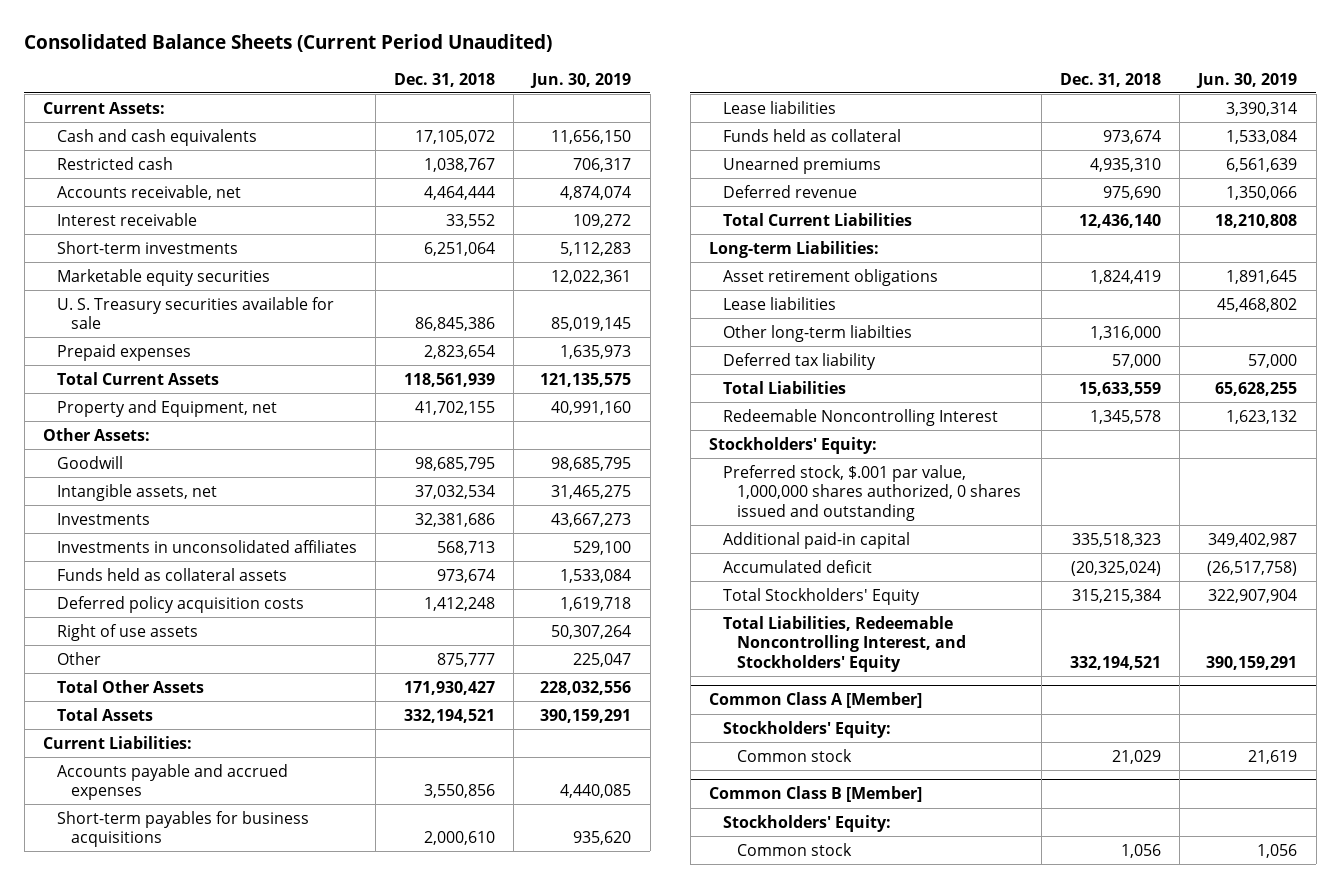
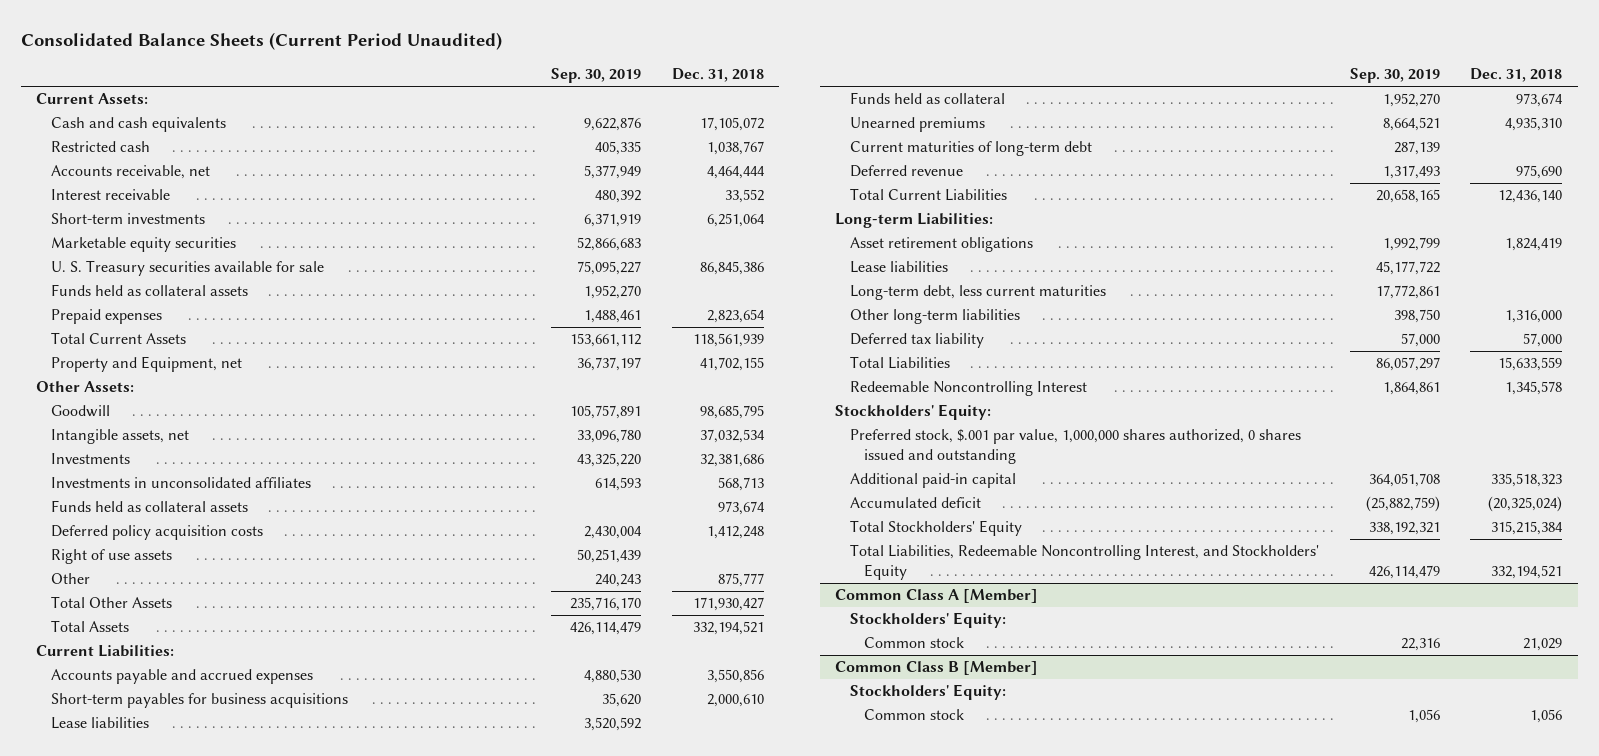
[530,72,632,88] Jun. 30, 2019 -> none
none -> [551,68,642,84] Sep. 30, 2019
none -> [51,284,249,297] Funds held as collateral assets
none -> [849,141,1092,157] Current maturities of long-term debt
none -> [849,285,1106,301] Long-term debt, less current maturities
[722,324,912,342] Other long-term liabilties -> [849,309,1020,325] Other long-term liabilities

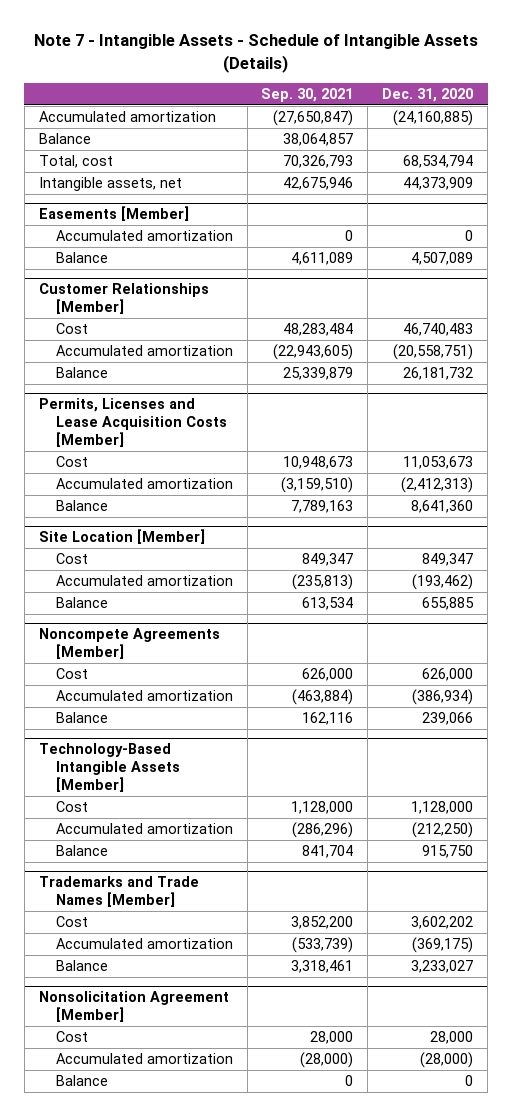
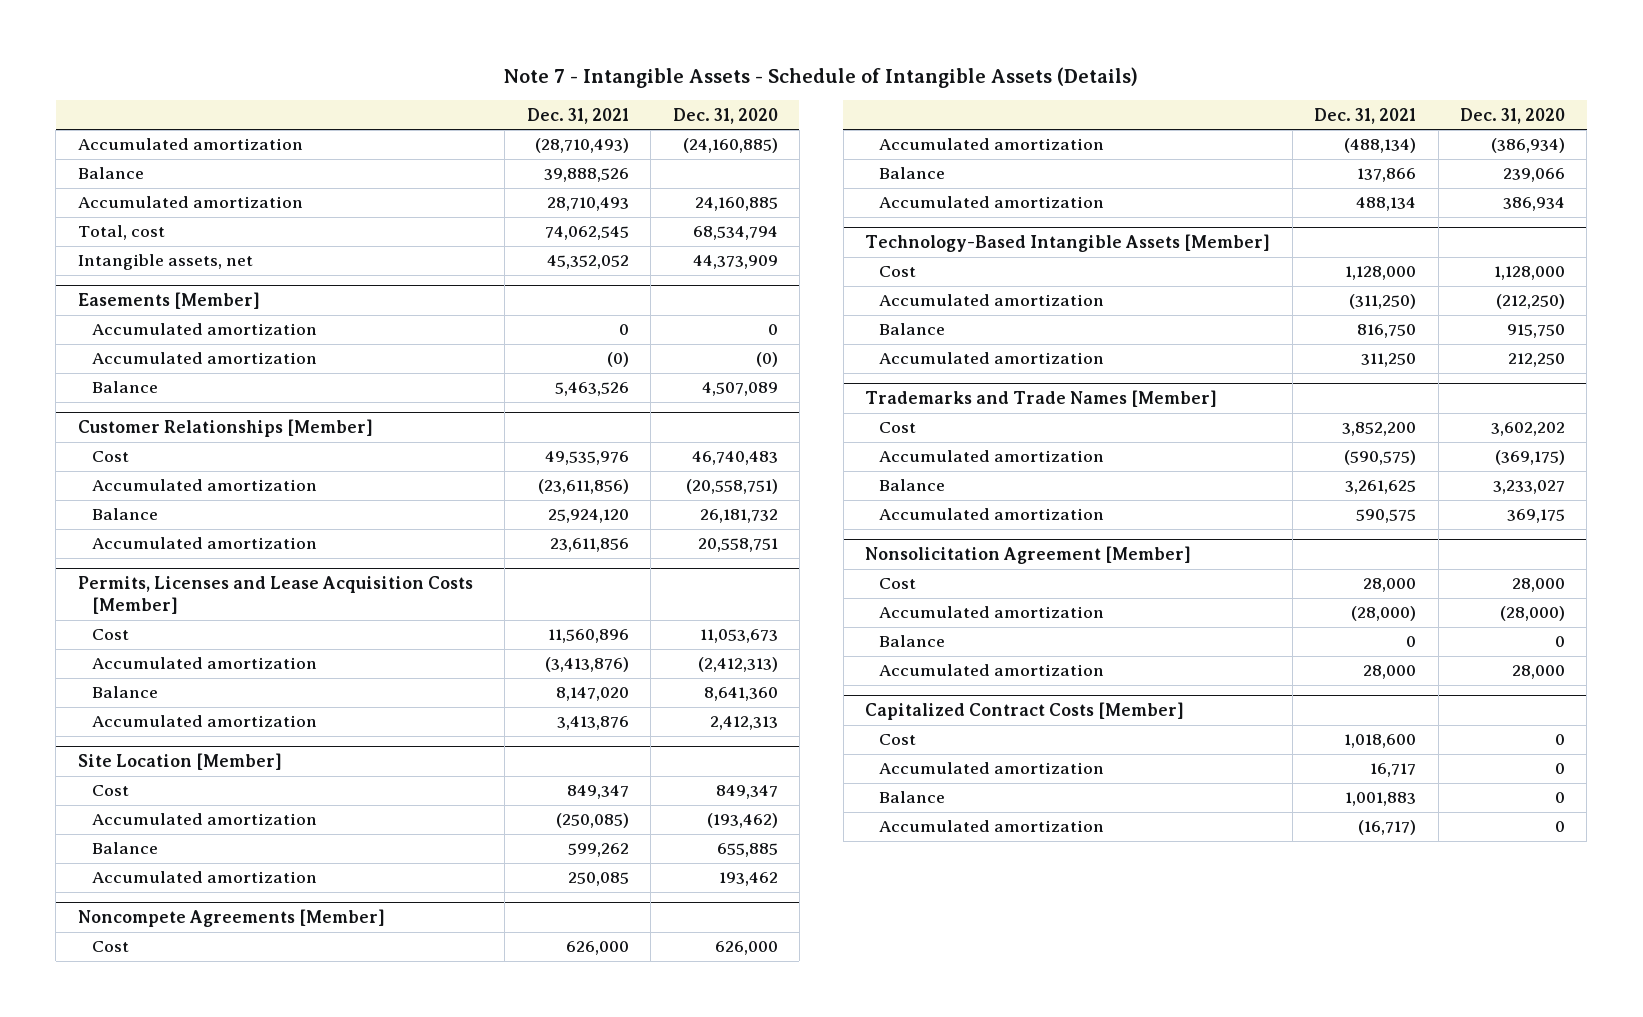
[261,87,354,102] Sep. 30, 2021 -> none
none -> [526,107,629,124] Dec. 31, 2021
none -> [77,196,303,209] Accumulated amortization
none -> [91,352,317,365] Accumulated amortization
none -> [91,537,317,550] Accumulated amortization
none -> [91,715,317,728] Accumulated amortization
none -> [91,871,317,884] Accumulated amortization
none -> [879,196,1105,209] Accumulated amortization
none -> [879,352,1105,365] Accumulated amortization
none -> [879,508,1105,521] Accumulated amortization
none -> [879,664,1105,677] Accumulated amortization
none -> [865,702,1185,721] Capitalized Contract Costs [Member]
none -> [879,734,917,746] Cost
none -> [879,762,1105,775] Accumulated amortization
none -> [879,791,946,804] Balance
none -> [879,820,1105,833] Accumulated amortization

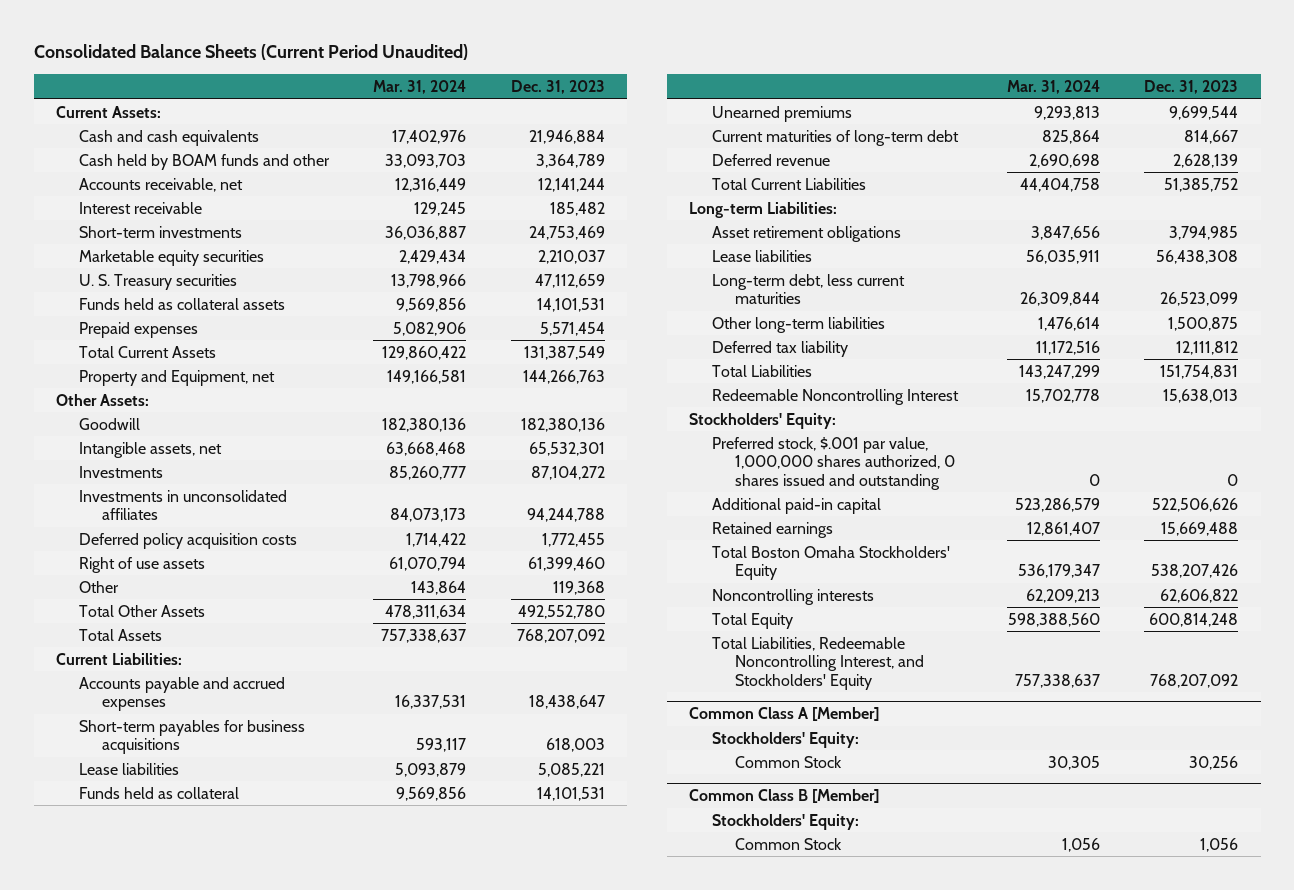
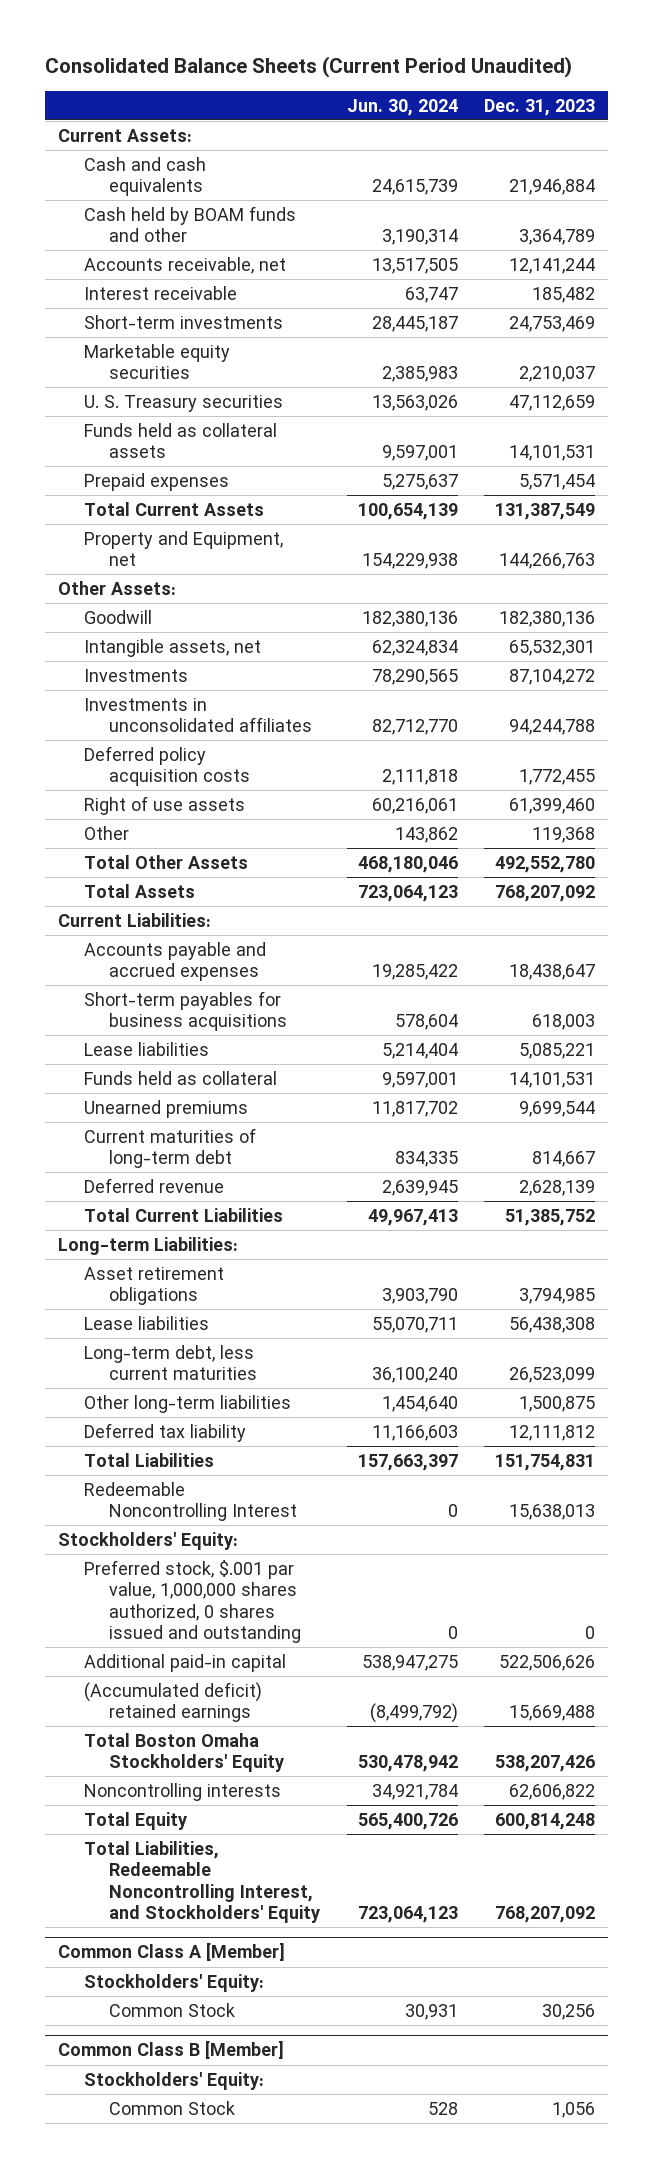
[373,79,467,94] Mar. 31, 2024 -> none
none -> [346,98,458,116] Jun. 30, 2024
[712,521,834,538] Retained earnings -> [83,1681,262,1723] (Accumulated deficit) retained earnings

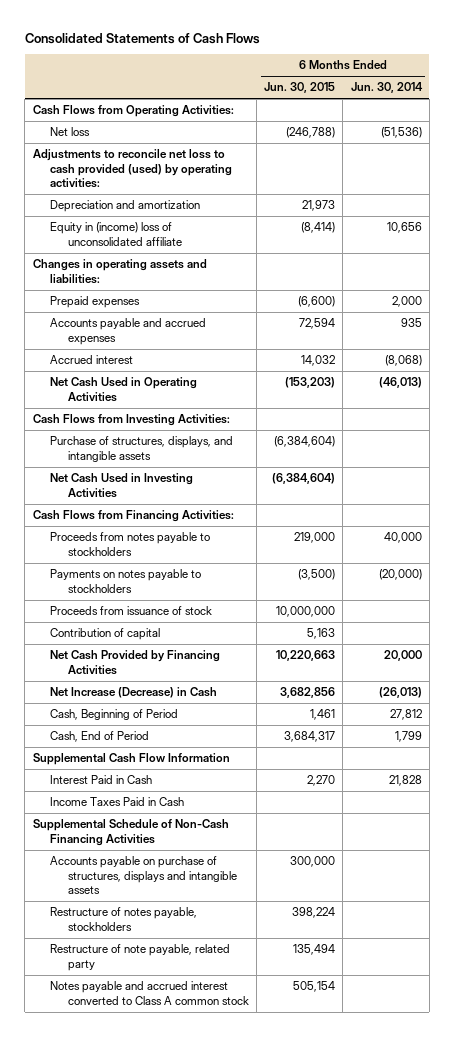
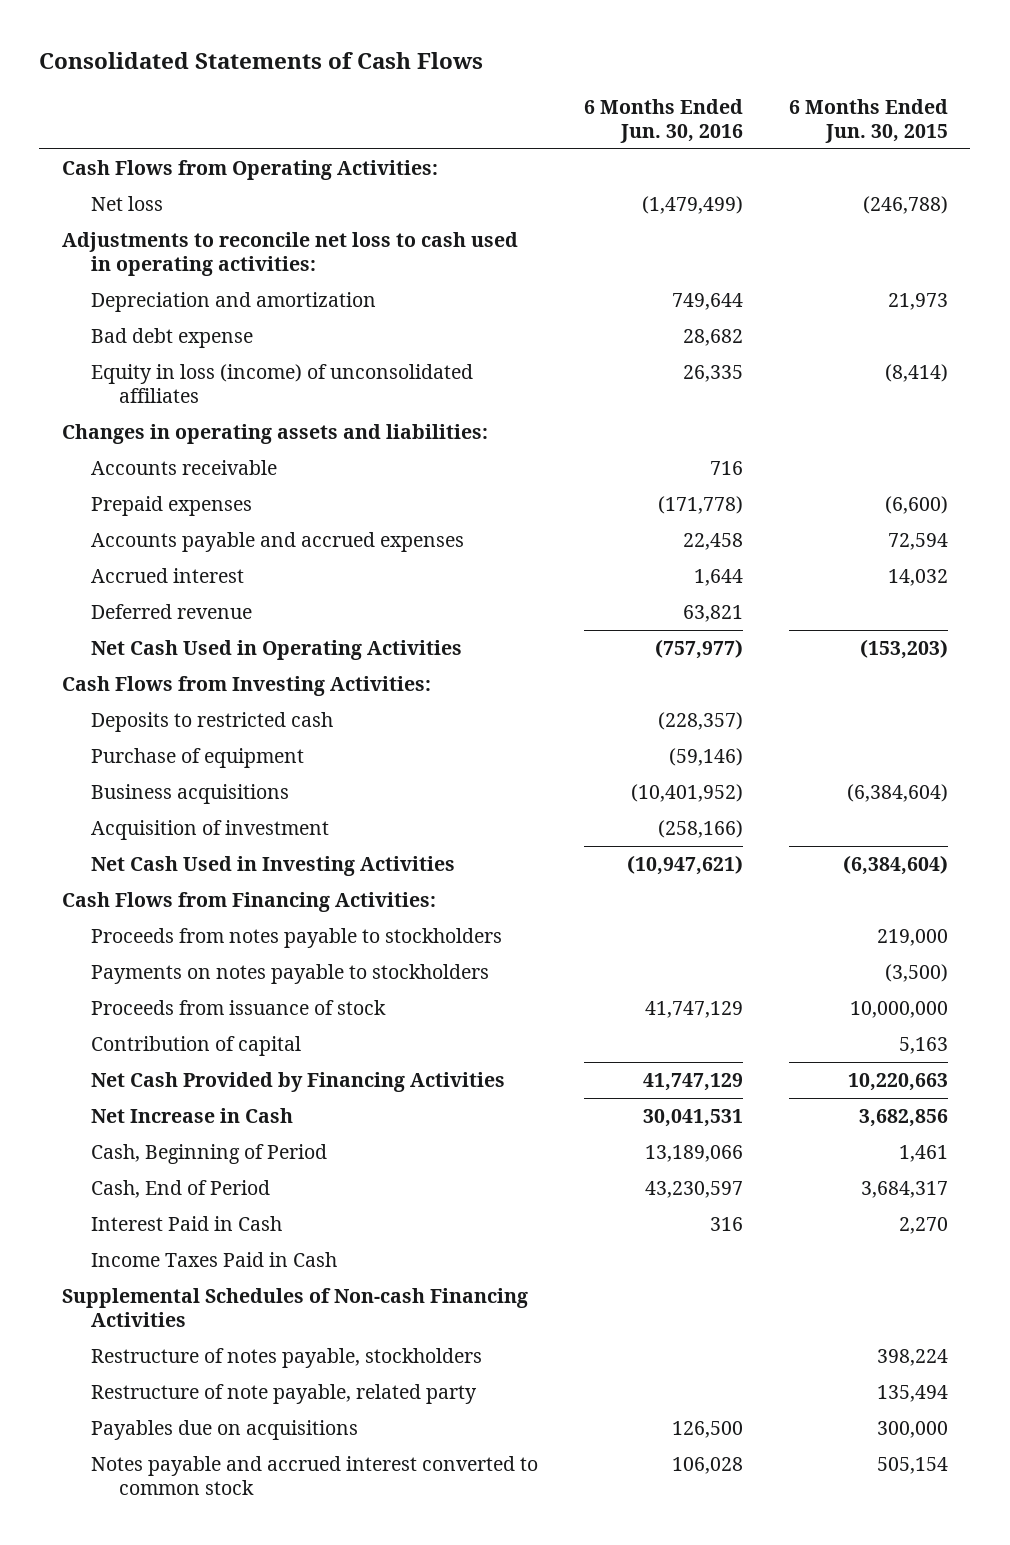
[350,82,423,94] Jun. 30, 2014 -> none
none -> [583,99,743,143] 6 Months Ended Jun. 30, 2016
[32,149,233,189] Adjustments to reconcile net loss to cash provided (used) by operating activities: -> [62,232,519,276] Adjustments to reconcile net loss to cash used in operating activities:
none -> [90,328,253,349] Bad debt expense
[50,222,183,246] Equity in (income) loss of unconsolidated affiliate -> [90,364,473,403] Equity in loss (income) of unconsolidated affiliates
none -> [90,460,277,476] Accounts receivable
none -> [90,604,252,620] Deferred revenue
none -> [90,712,333,733] Deposits to restricted cash
none -> [90,748,304,769] Purchase of equipment
[50,436,234,462] Purchase of structures, displays, and intangible assets -> [90,784,289,805] Business acquisitions
none -> [90,820,329,841] Acquisition of investment
[50,687,218,699] Net Increase (Decrease) in Cash -> [90,1108,293,1124] Net Increase in Cash
[32,753,230,766] Supplemental Cash Flow Information -> none
[50,856,238,895] Accounts payable on purchase of structures, displays and intangible assets -> none
[32,819,229,846] Supplemental Schedule of Non-Cash Financing Activities -> [62,1288,529,1327] Supplemental Schedules of Non-cash Financing Activities
none -> [90,1420,358,1441] Payables due on acquisitions
[50,981,250,1005] Notes payable and accrued interest converted to Class A common stock -> [90,1456,538,1495] Notes payable and accrued interest converted to common stock

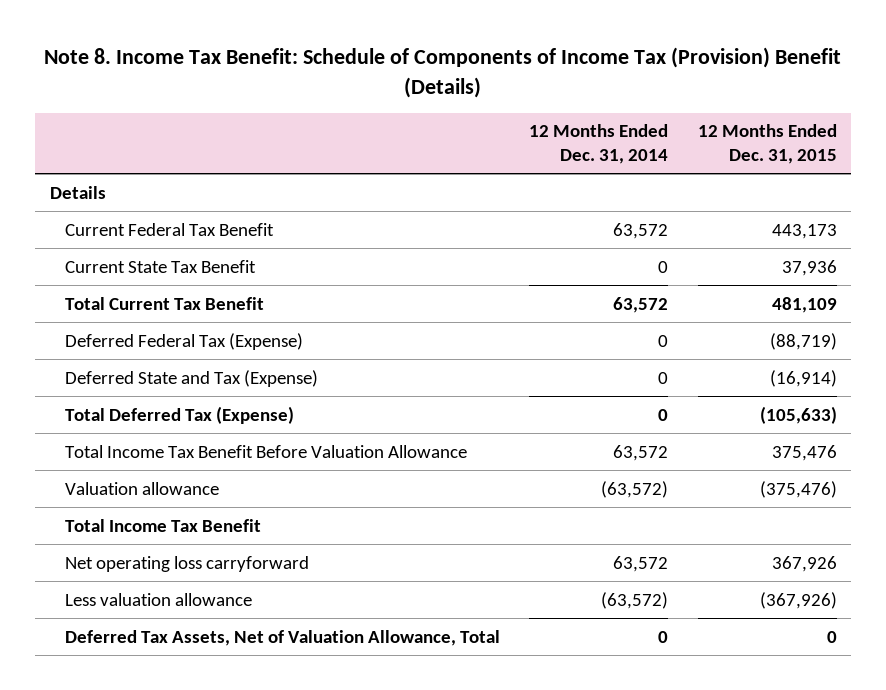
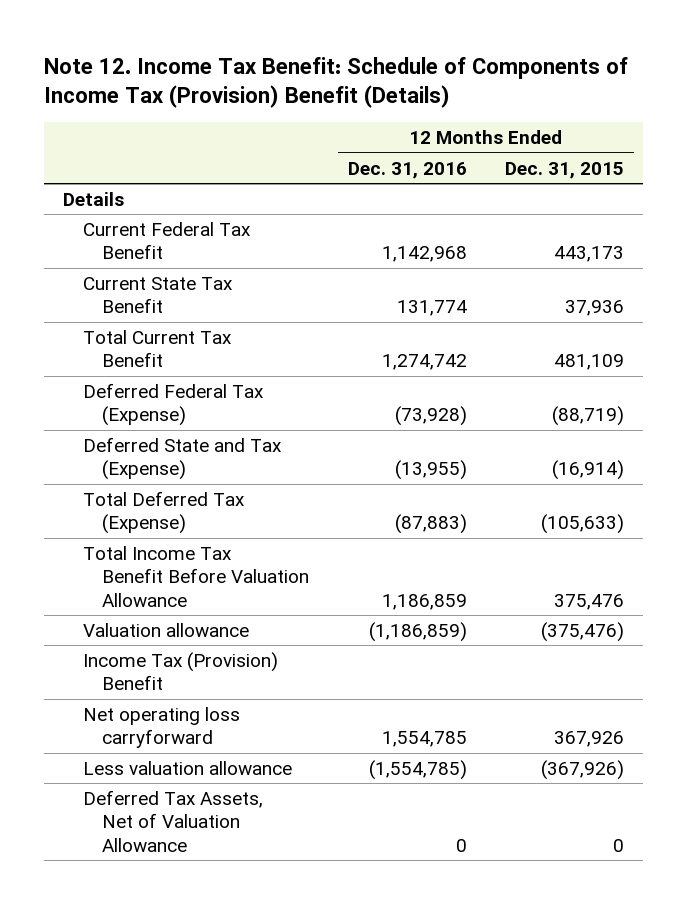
[44,47,842,98] Note 8. Income Tax Benefit: Schedule of Components of Income Tax (Provision) Benefit (Details) -> [44,56,629,109] Note 12. Income Tax Benefit: Schedule of Components of Income Tax (Provision) Benefit (Details)
[529,124,669,164] 12 Months Ended Dec. 31, 2014 -> none
none -> [347,161,467,179] Dec. 31, 2016
[64,518,261,532] Total Income Tax Benefit -> [82,651,278,691] Income Tax (Provision) Benefit
[64,629,500,646] Deferred Tax Assets, Net of Valuation Allowance, Total -> [82,789,263,852] Deferred Tax Assets, Net of Valuation Allowance

